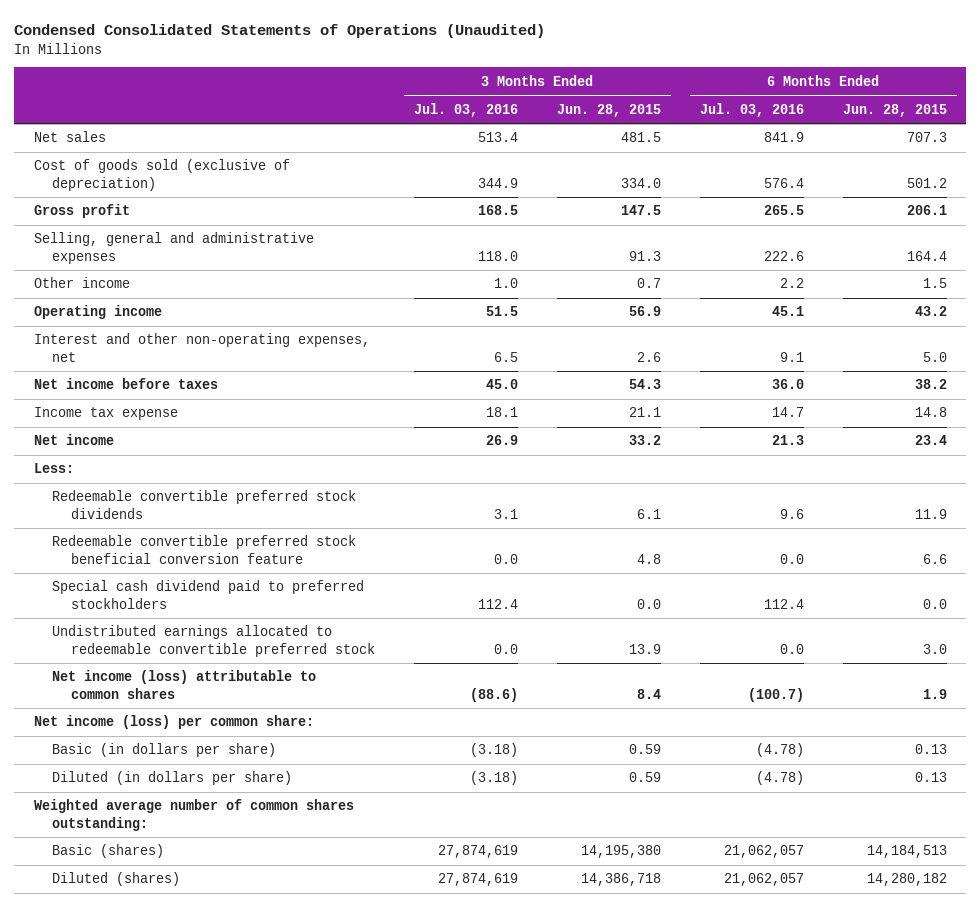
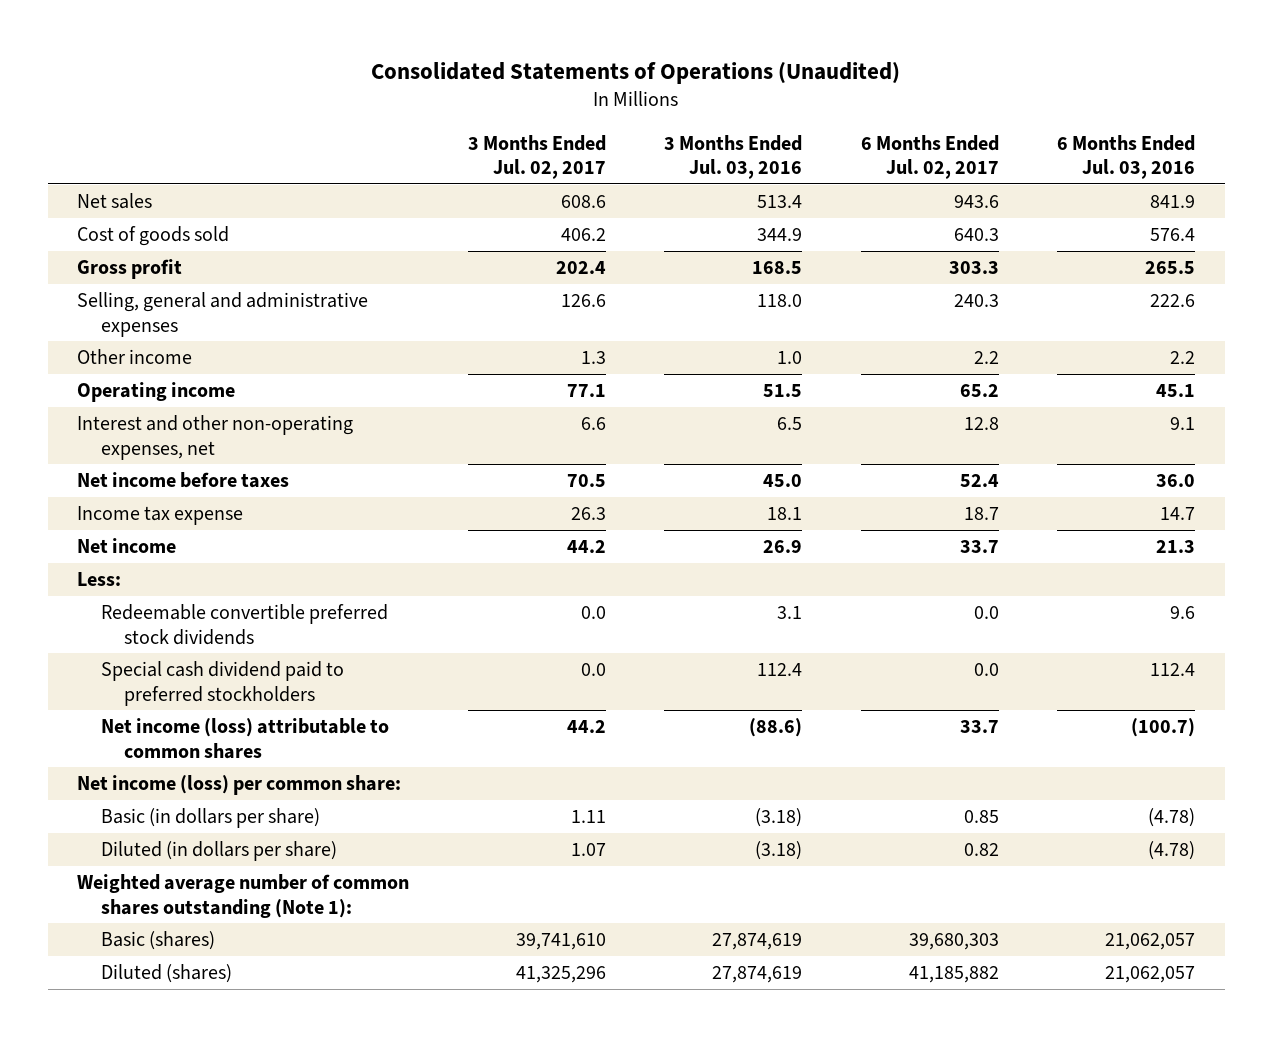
[14,24,546,39] Condensed Consolidated Statements of Operations (Unaudited) -> [371,61,901,84] Consolidated Statements of Operations (Unaudited)
[556,103,661,117] Jun. 28, 2015 -> none
[842,103,947,117] Jun. 28, 2015 -> none
none -> [467,134,606,179] 3 Months Ended Jul. 02, 2017
none -> [860,134,999,179] 6 Months Ended Jul. 02, 2017
[33,159,290,191] Cost of goods sold (exclusive of depreciation) -> [76,226,229,247] Cost of goods sold
[52,535,357,564] Redeemable convertible preferred stock beneficial conversion feature -> none
[52,625,375,657] Undistributed earnings allocated to redeemable convertible preferred stock -> none
[33,799,354,831] Weighted average number of common shares outstanding: -> [76,874,409,918] Weighted average number of common shares outstanding (Note 1):

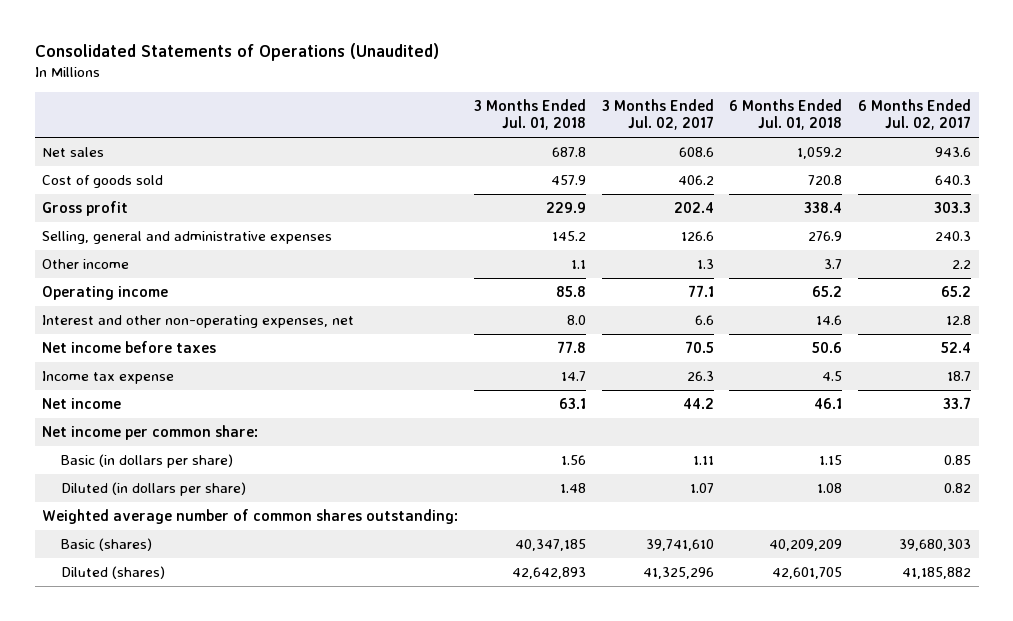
[664,134,803,179] 3 Months Ended Jul. 03, 2016 -> none
[1057,134,1196,179] 6 Months Ended Jul. 03, 2016 -> none
none -> [473,99,586,131] 3 Months Ended Jul. 01, 2018
none -> [729,99,843,131] 6 Months Ended Jul. 01, 2018
[76,572,121,587] Less: -> none
[100,604,388,645] Redeemable convertible preferred stock dividends -> none
[100,661,344,706] Special cash dividend paid to preferred stockholders -> none
[100,718,389,759] Net income (loss) attributable to common shares -> none
[76,775,401,796] Net income (loss) per common share: -> [42,424,259,440] Net income per common share:
[76,874,409,918] Weighted average number of common shares outstanding (Note 1): -> [42,508,459,524] Weighted average number of common shares outstanding:

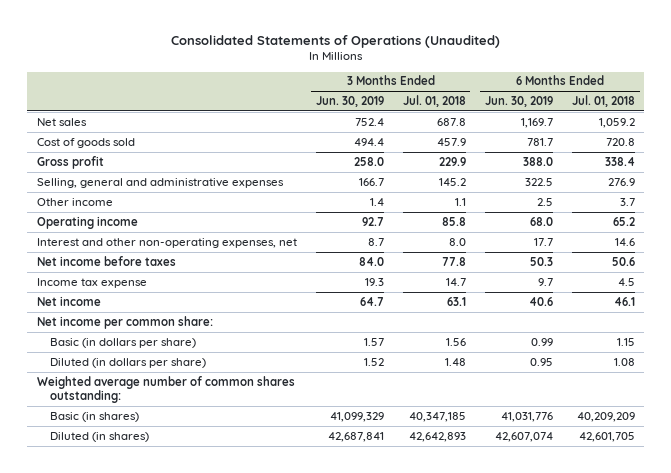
[601,99,714,131] 3 Months Ended Jul. 02, 2017 -> none
[857,99,971,131] 6 Months Ended Jul. 02, 2017 -> none
none -> [315,95,384,107] Jun. 30, 2019
none -> [484,95,553,107] Jun. 30, 2019
[61,537,153,551] Basic (shares) -> [49,411,139,422] Basic (in shares)
[61,565,166,579] Diluted (shares) -> [49,431,149,442] Diluted (in shares)

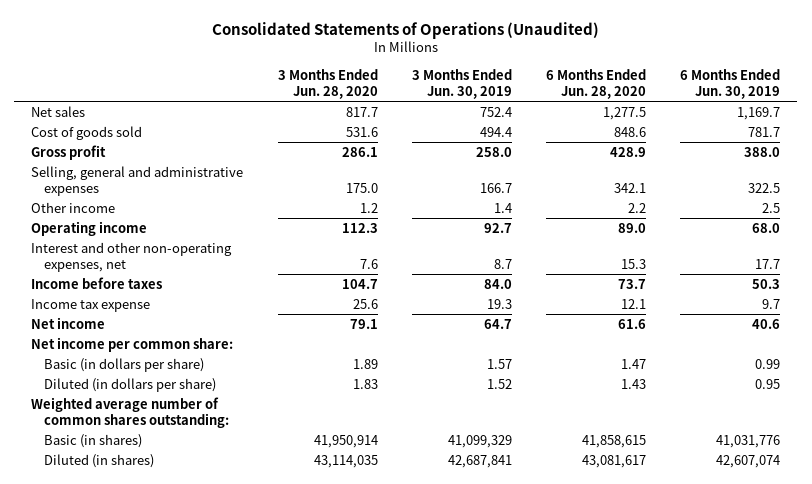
[402,94,466,107] Jul. 01, 2018 -> none
[571,94,635,107] Jul. 01, 2018 -> none
none -> [277,69,378,100] 3 Months Ended Jun. 28, 2020
none -> [545,69,646,100] 6 Months Ended Jun. 28, 2020
[36,255,176,266] Net income before taxes -> [31,276,163,289] Income before taxes

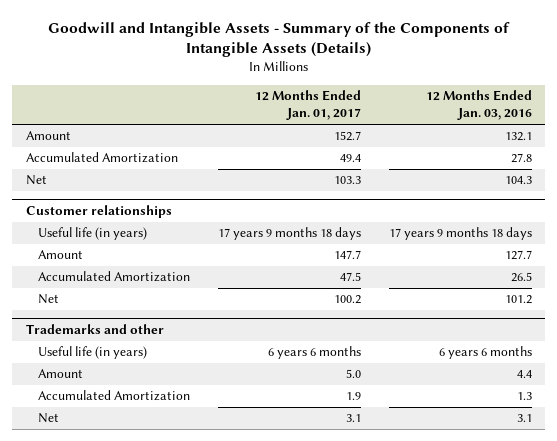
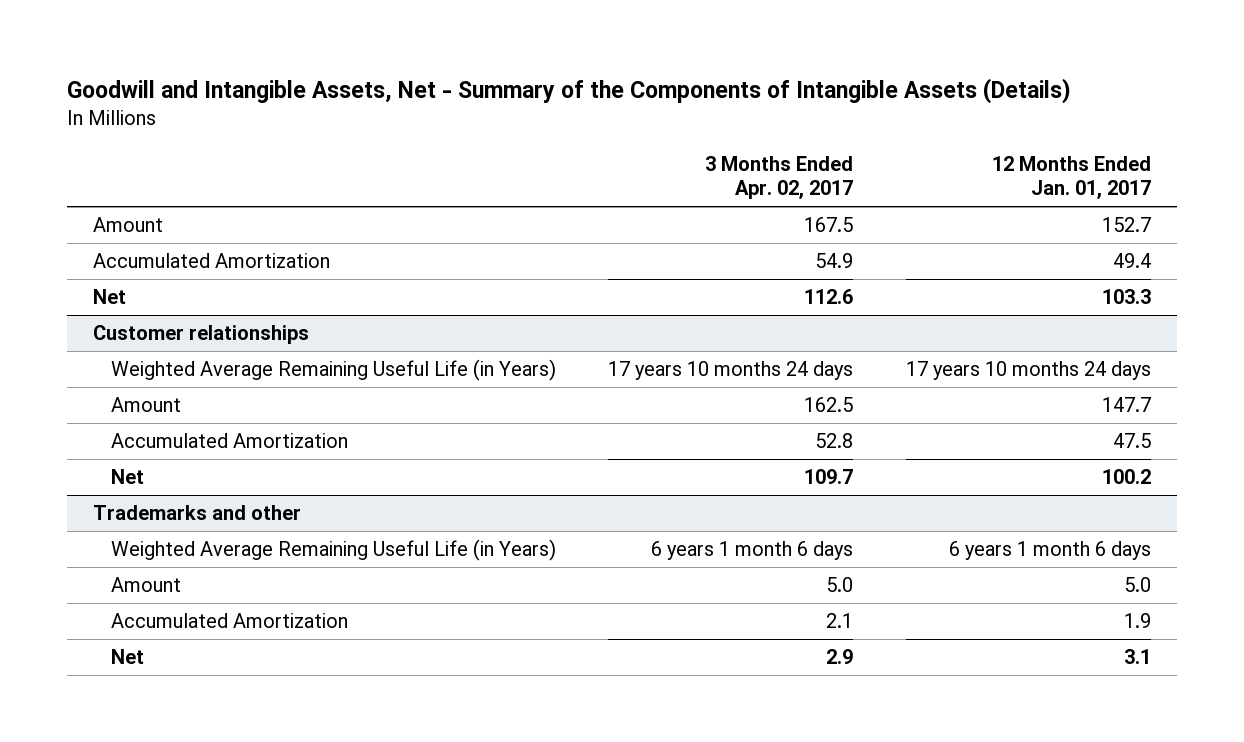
[47,21,510,58] Goodwill and Intangible Assets - Summary of the Components of Intangible Assets (Details) -> [66,78,1071,105] Goodwill and Intangible Assets, Net - Summary of the Components of Intangible Assets (Details)
[425,90,532,121] 12 Months Ended Jan. 03, 2016 -> none
none -> [705,155,854,200] 3 Months Ended Apr. 02, 2017
[38,227,148,241] Useful life (in years) -> [111,358,557,381] Weighted Average Remaining Useful Life (in Years)
[218,227,362,241] 17 years 9 months 18 days -> [905,360,1151,380] 17 years 10 months 24 days
[38,346,148,360] Useful life (in years) -> [111,538,557,561] Weighted Average Remaining Useful Life (in Years)
[268,346,362,360] 6 years 6 months -> [948,540,1151,560] 6 years 1 month 6 days

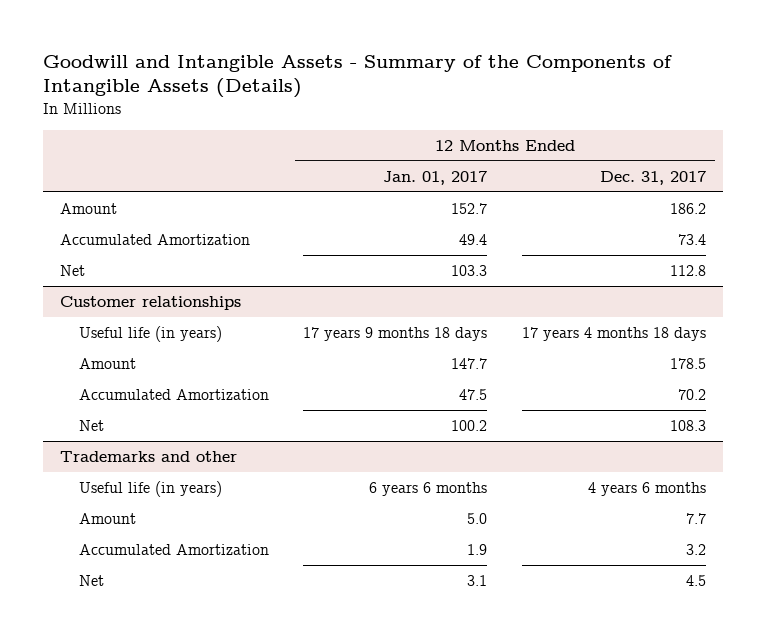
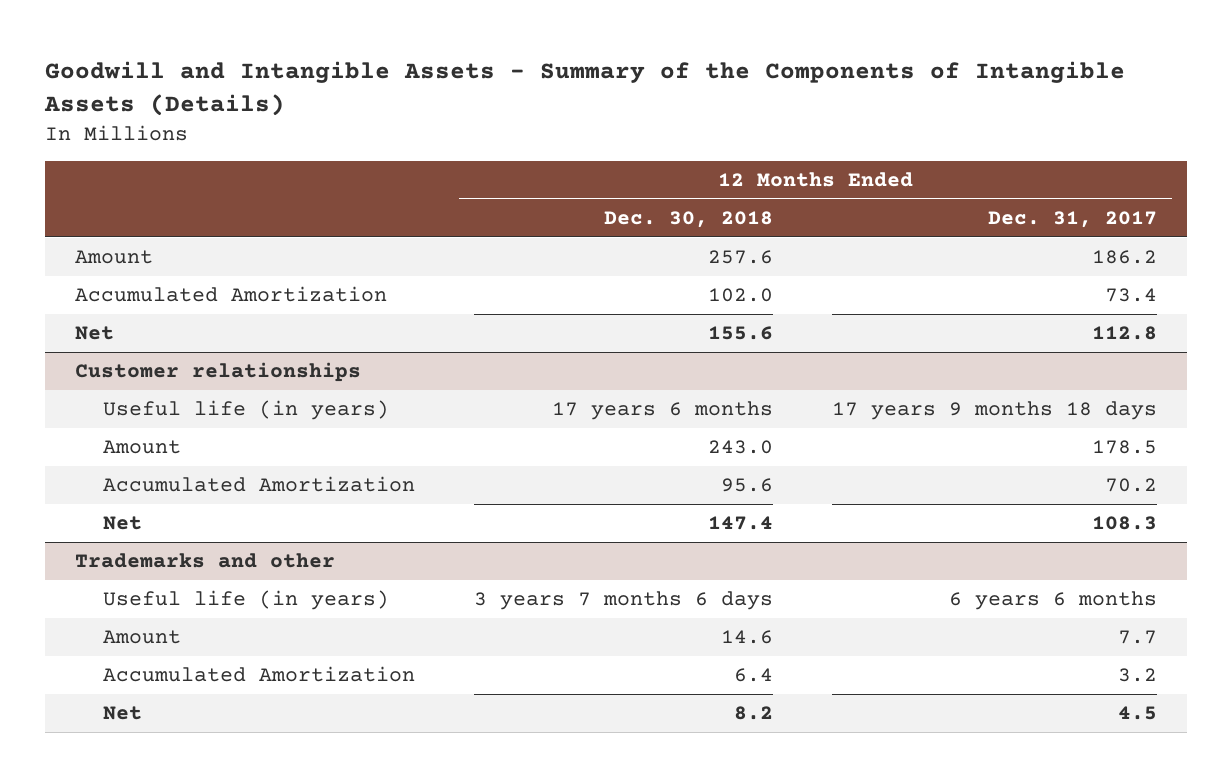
[383,170,488,185] Jan. 01, 2017 -> none
none -> [603,210,773,228] Dec. 30, 2018
[521,327,706,342] 17 years 4 months 18 days -> [832,400,1158,420] 17 years 9 months 18 days
[587,482,706,497] 4 years 6 months -> [949,590,1158,610] 6 years 6 months

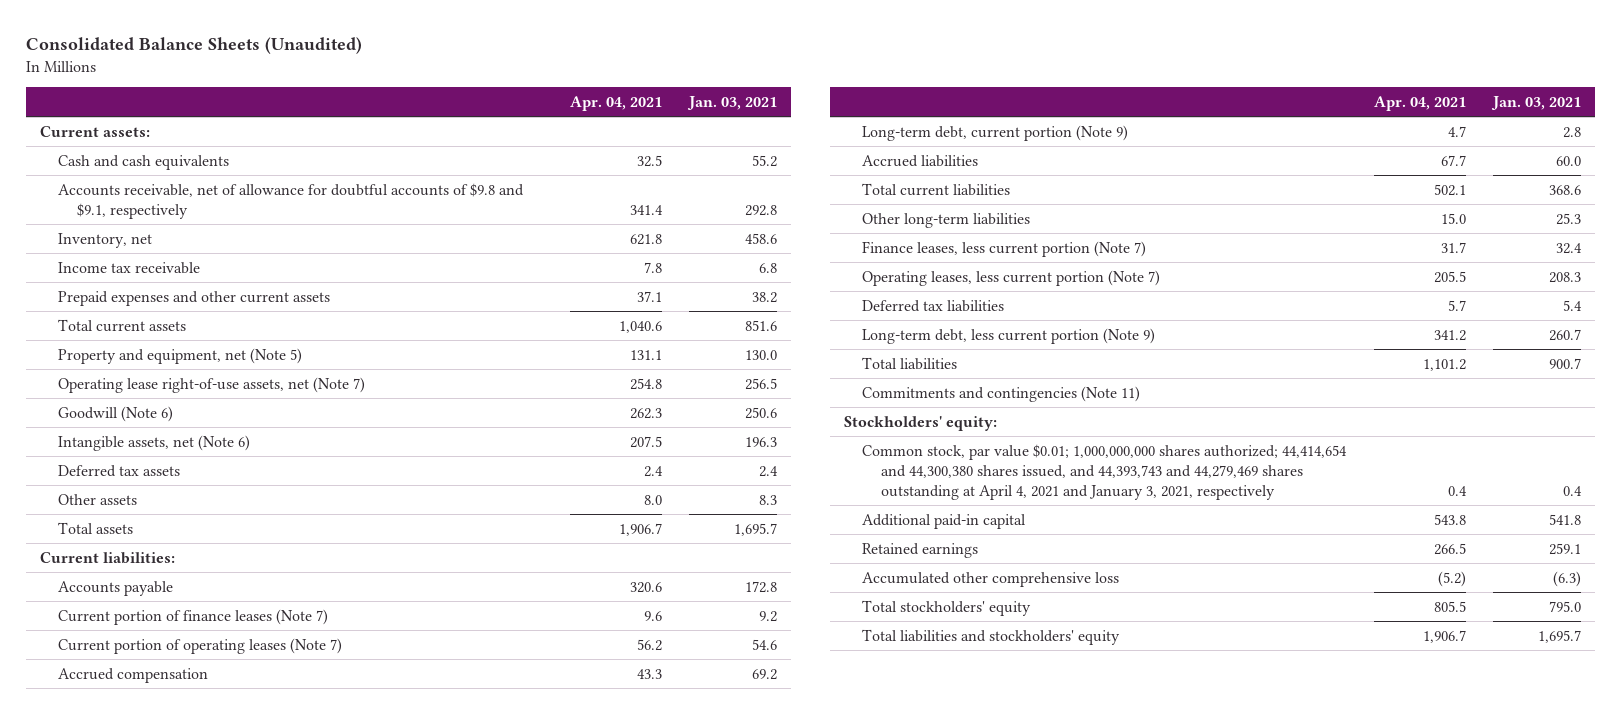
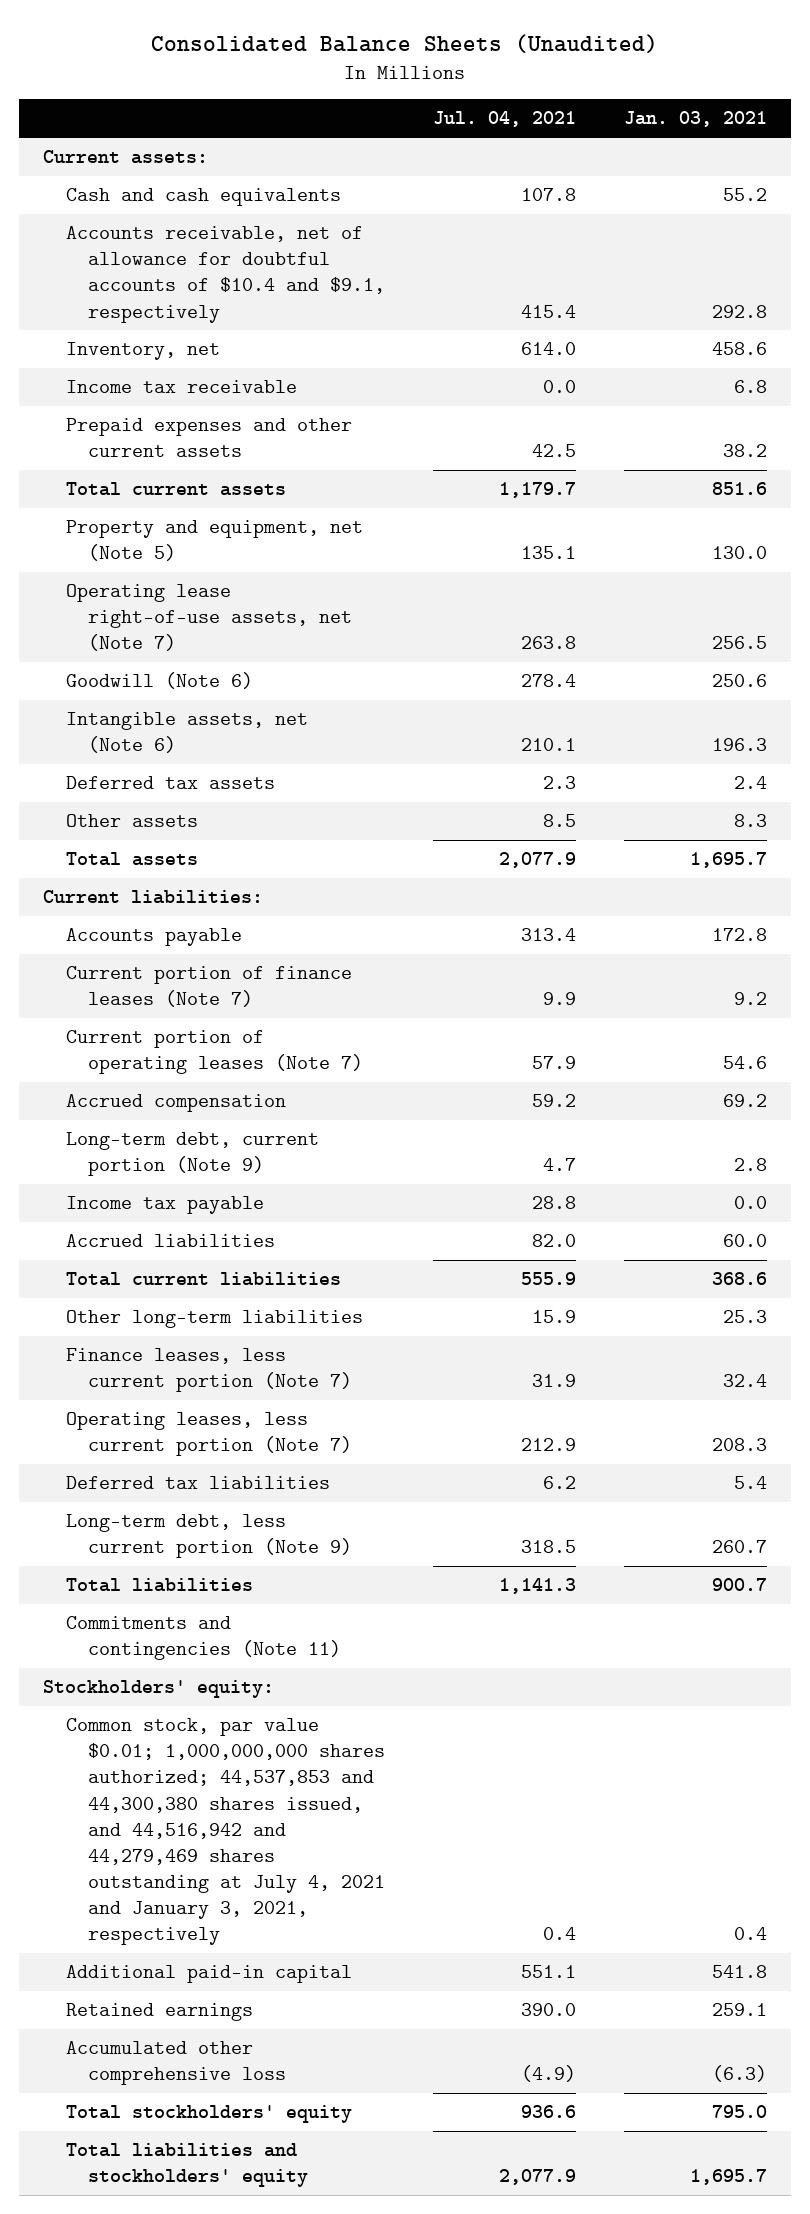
[569,95,662,111] Apr. 04, 2021 -> none
none -> [433,111,577,128] Jul. 04, 2021
[58,182,525,219] Accounts receivable, net of allowance for doubtful accounts of $9.8 and $9.1, respectively -> [65,226,386,323] Accounts receivable, net of allowance for doubtful accounts of $10.4 and $9.1, respectively
none -> [65,1196,264,1215] Income tax payable
[862,443,1348,500] Common stock, par value $0.01; 1,000,000,000 shares authorized; 44,414,654 and 44,300,380 shares issued, and 44,393,743 and 44,279,469 shares outstanding at April 4, 2021 and January 3, 2021, respectively -> [65,1718,386,1946] Common stock, par value $0.01; 1,000,000,000 shares authorized; 44,537,853 and 44,300,380 shares issued, and 44,516,942 and 44,279,469 shares outstanding at July 4, 2021 and January 3, 2021, respectively

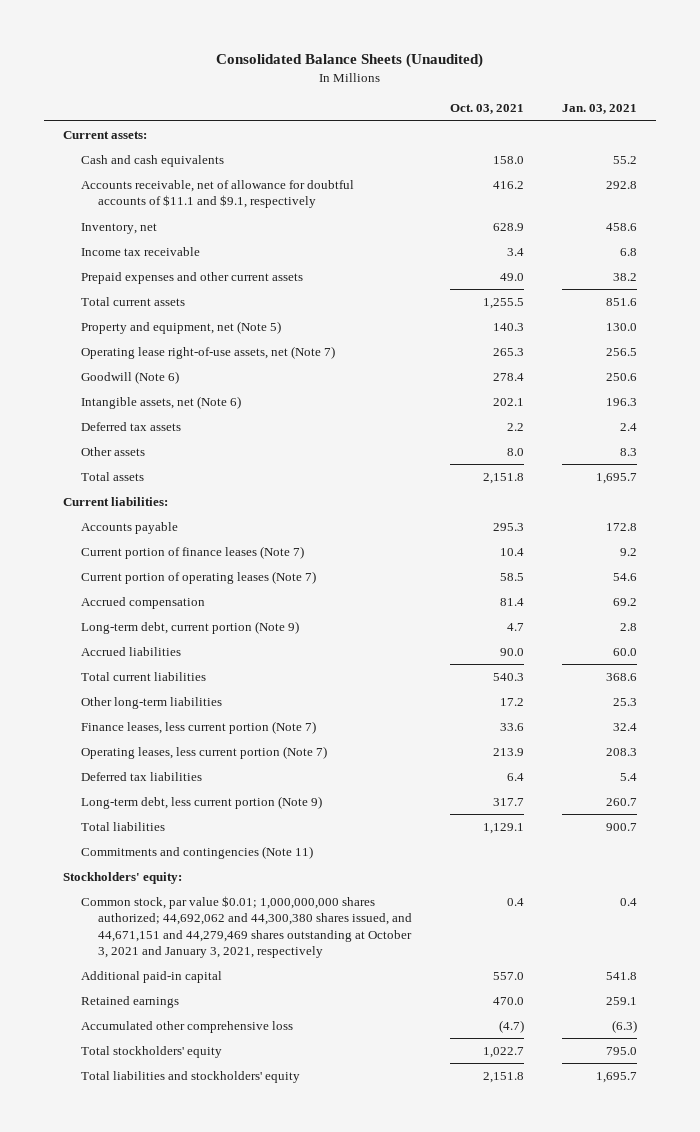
[433,111,577,128] Jul. 04, 2021 -> none
none -> [450,104,525,115] Oct. 03, 2021
[65,226,386,323] Accounts receivable, net of allowance for doubtful accounts of $10.4 and $9.1, respectively -> [80,180,354,209] Accounts receivable, net of allowance for doubtful accounts of $11.1 and $9.1, respectively
[65,1196,264,1215] Income tax payable -> none
[65,1718,386,1946] Common stock, par value $0.01; 1,000,000,000 shares authorized; 44,537,853 and 44,300,380 shares issued, and 44,516,942 and 44,279,469 shares outstanding at July 4, 2021 and January 3, 2021, respectively -> [80,896,413,958] Common stock, par value $0.01; 1,000,000,000 shares authorized; 44,692,062 and 44,300,380 shares issued, and 44,671,151 and 44,279,469 shares outstanding at October 3, 2021 and January 3, 2021, respectively

